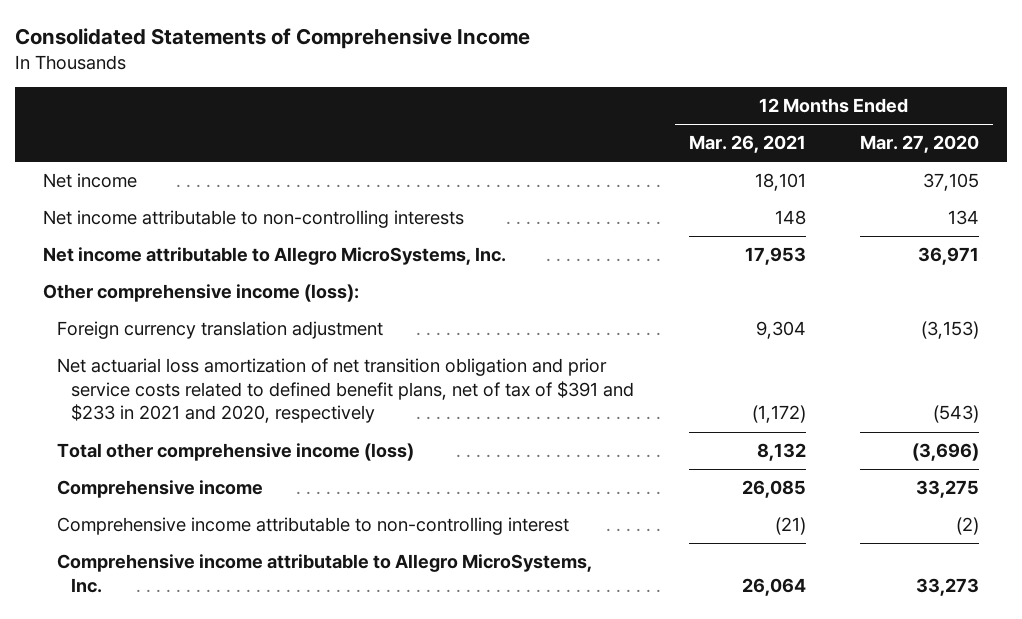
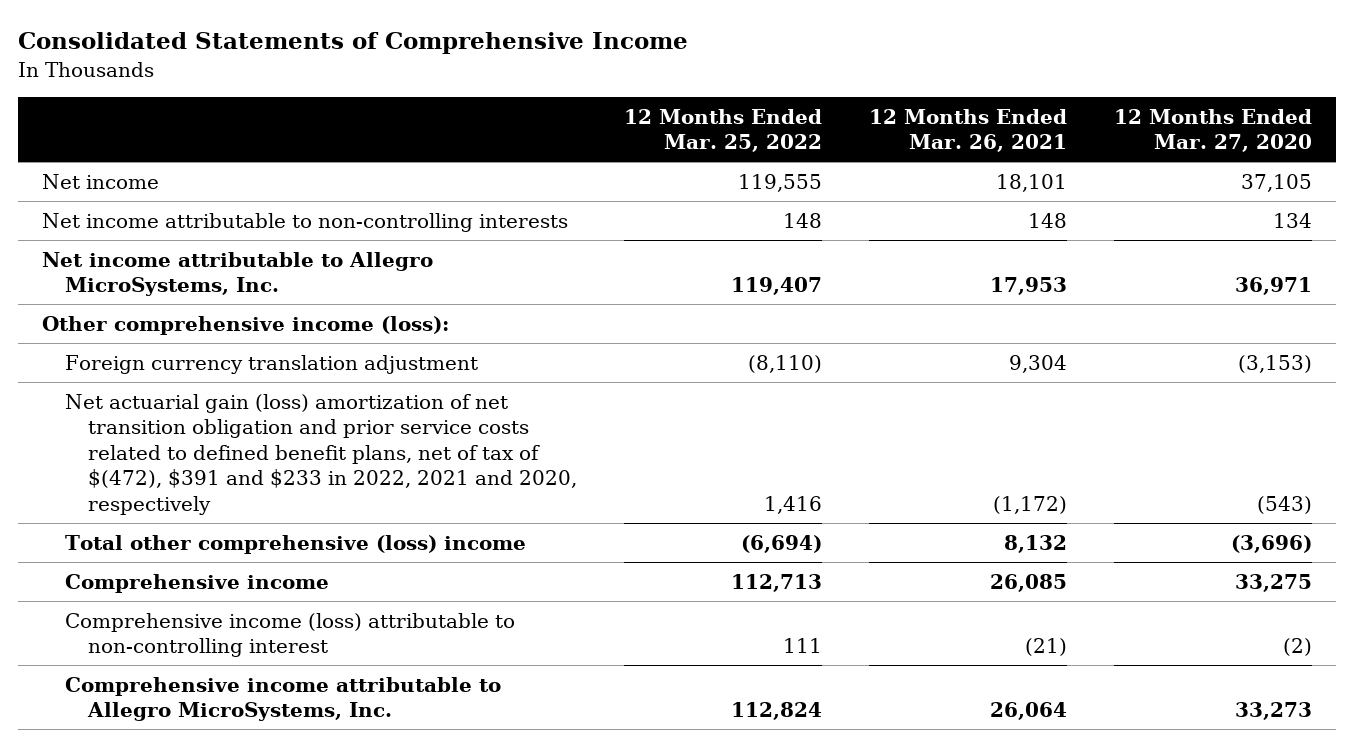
none -> [624,108,823,153] 12 Months Ended Mar. 25, 2022
[56,358,634,424] Net actuarial loss amortization of net transition obligation and prior service costs related to defined benefit plans, net of tax of $391 and $233 in 2021 and 2020, respectively -> [65,393,578,516] Net actuarial gain (loss) amortization of net transition obligation and prior service costs related to defined benefit plans, net of tax of $(472), $391 and $233 in 2022, 2021 and 2020, respectively
[56,443,414,462] Total other comprehensive income (loss) -> [65,534,527,554] Total other comprehensive (loss) income
[56,517,569,536] Comprehensive income attributable to non-controlling interest -> [65,612,516,658] Comprehensive income (loss) attributable to non-controlling interest

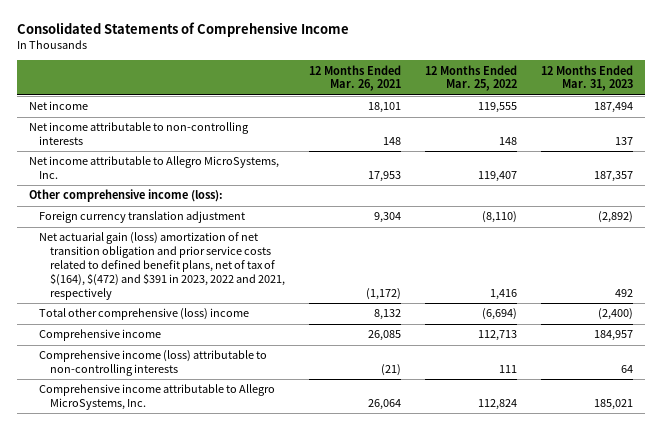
[1114,108,1313,153] 12 Months Ended Mar. 27, 2020 -> none
none -> [540,64,633,92] 12 Months Ended Mar. 31, 2023
[65,393,578,516] Net actuarial gain (loss) amortization of net transition obligation and prior service costs related to defined benefit plans, net of tax of $(472), $391 and $233 in 2022, 2021 and 2020, respectively -> [39,232,285,301] Net actuarial gain (loss) amortization of net transition obligation and prior service costs related to defined benefit plans, net of tax of $(164), $(472) and $391 in 2023, 2022 and 2021, respectively
[65,612,516,658] Comprehensive income (loss) attributable to non-controlling interest -> [39,350,268,377] Comprehensive income (loss) attributable to non-controlling interests

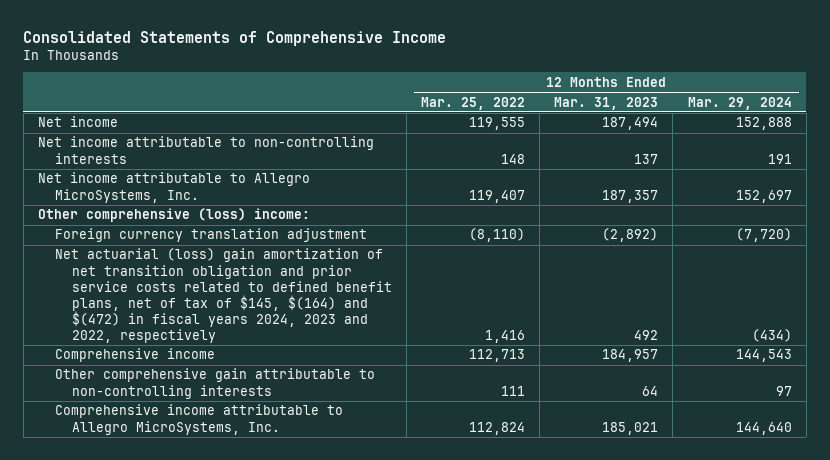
[308,64,401,92] 12 Months Ended Mar. 26, 2021 -> none
none -> [687,96,792,110] Mar. 29, 2024
[28,189,223,203] Other comprehensive income (loss): -> [37,208,310,223] Other comprehensive (loss) income:
[39,308,250,321] Total other comprehensive (loss) income -> none
[39,232,285,301] Net actuarial gain (loss) amortization of net transition obligation and prior service costs related to defined benefit plans, net of tax of $(164), $(472) and $391 in 2023, 2022 and 2021, respectively -> [54,248,392,344] Net actuarial (loss) gain amortization of net transition obligation and prior service costs related to defined benefit plans, net of tax of $145, $(164) and $(472) in fiscal years 2024, 2023 and 2022, respectively
[39,350,268,377] Comprehensive income (loss) attributable to non-controlling interests -> [54,368,375,399] Other comprehensive gain attributable to non-controlling interests

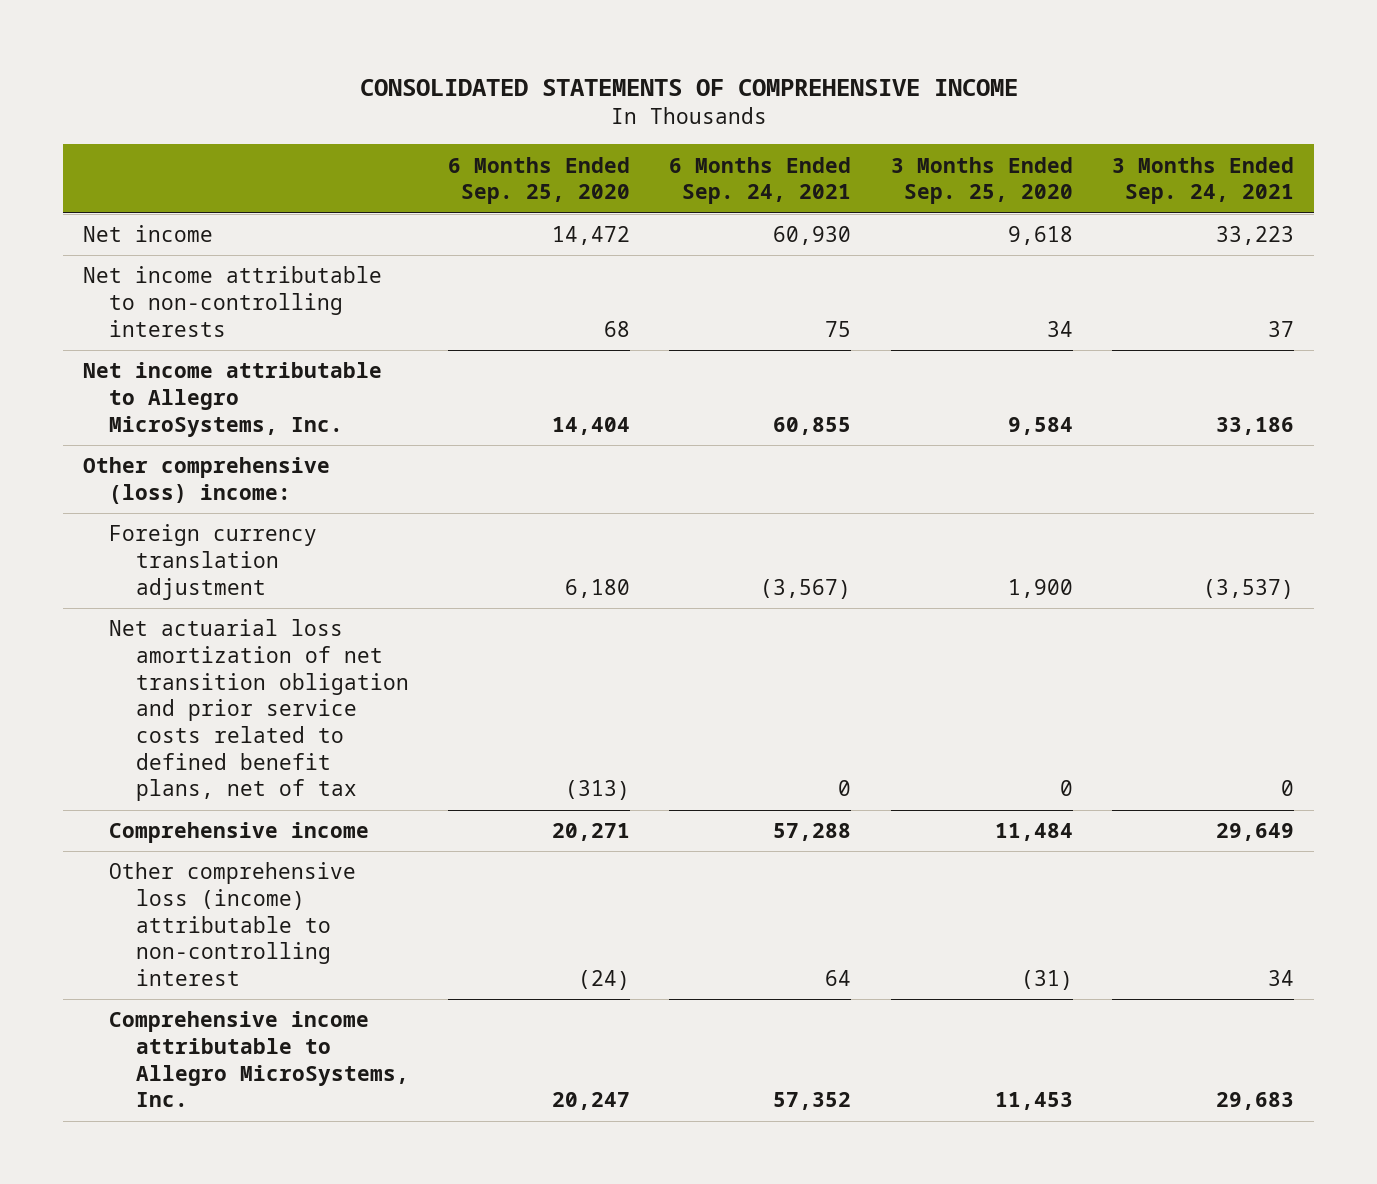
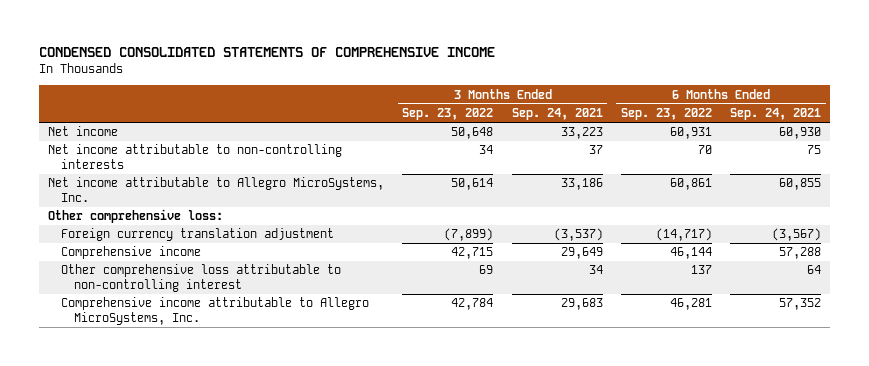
[359,78,1018,96] CONSOLIDATED STATEMENTS OF COMPREHENSIVE INCOME -> [39,47,496,58] CONDENSED CONSOLIDATED STATEMENTS OF COMPREHENSIVE INCOME
[447,156,630,205] 6 Months Ended Sep. 25, 2020 -> none
[890,156,1073,205] 3 Months Ended Sep. 25, 2020 -> none
none -> [402,108,494,121] Sep. 23, 2022
none -> [620,108,712,121] Sep. 23, 2022
[83,457,331,504] Other comprehensive (loss) income: -> [48,209,224,224] Other comprehensive loss:
[109,619,409,802] Net actuarial loss amortization of net transition obligation and prior service costs related to defined benefit plans, net of tax -> none
[109,862,357,987] Other comprehensive loss (income) attributable to non-controlling interest -> [60,264,341,293] Other comprehensive loss attributable to non-controlling interest

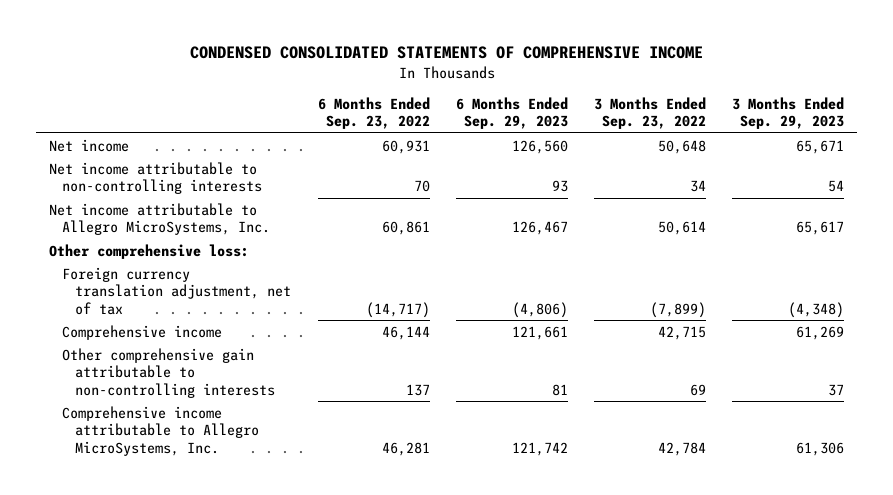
[511,108,603,121] Sep. 24, 2021 -> none
[730,108,822,121] Sep. 24, 2021 -> none
none -> [455,96,568,130] 6 Months Ended Sep. 29, 2023
none -> [732,96,845,130] 3 Months Ended Sep. 29, 2023
[60,228,334,242] Foreign currency translation adjustment -> [62,266,292,315] Foreign currency translation adjustment, net of tax
[60,264,341,293] Other comprehensive loss attributable to non-controlling interest -> [62,347,276,398] Other comprehensive gain attributable to non-controlling interests

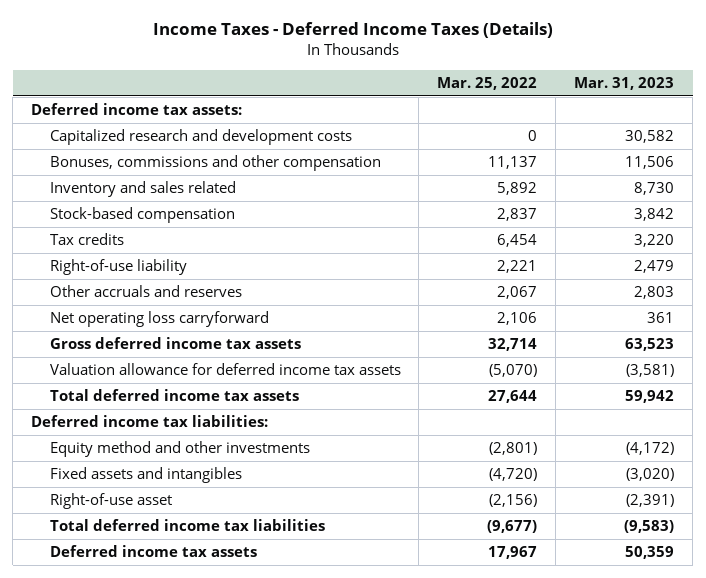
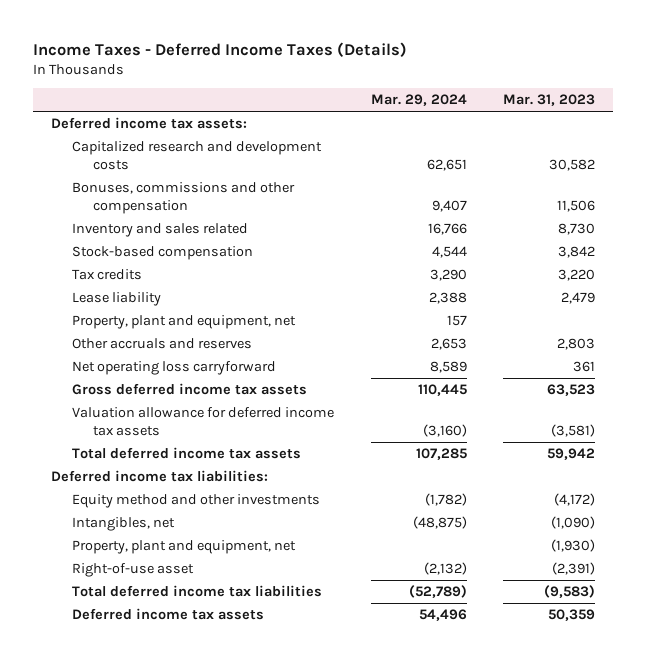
[437,76,538,90] Mar. 25, 2022 -> none
none -> [370,94,467,107] Mar. 29, 2024
[49,259,187,276] Right-of-use liability -> [72,291,162,306] Lease liability
none -> [72,314,297,329] Property, plant and equipment, net
[49,467,242,484] Fixed assets and intangibles -> none
none -> [72,516,176,531] Intangibles, net
none -> [72,539,297,554] Property, plant and equipment, net

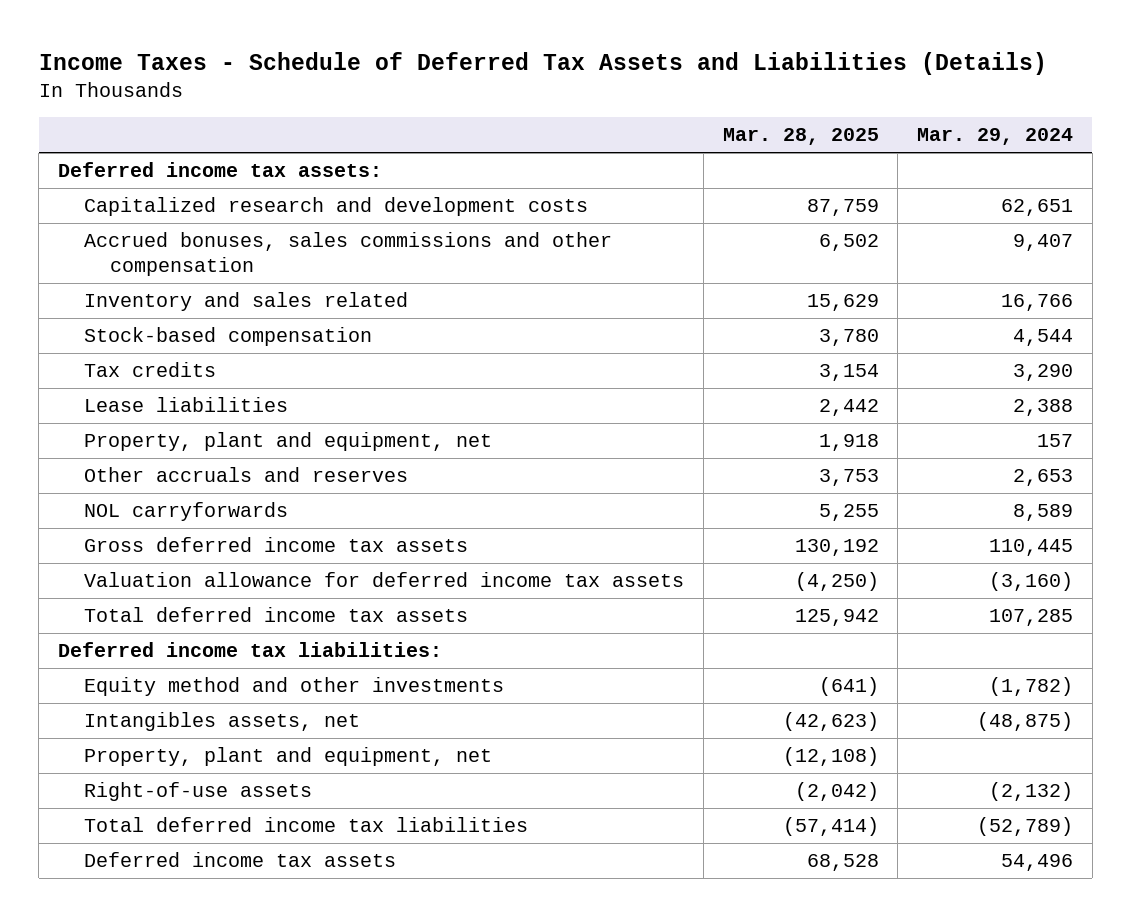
[32,41,407,57] Income Taxes - Deferred Income Taxes (Details) -> [38,51,1047,75] Income Taxes - Schedule of Deferred Tax Assets and Liabilities (Details)
[503,94,596,107] Mar. 31, 2023 -> none
none -> [722,128,879,146] Mar. 28, 2025
[72,181,296,215] Bonuses, commissions and other compensation -> [84,232,613,277] Accrued bonuses, sales commissions and other compensation
[72,291,162,306] Lease liability -> [84,397,289,413] Lease liabilities
[72,360,277,375] Net operating loss carryforward -> [84,502,289,522] NOL carryforwards
[72,516,176,531] Intangibles, net -> [84,712,361,732] Intangibles assets, net
[72,562,195,577] Right-of-use asset -> [84,782,313,802] Right-of-use assets

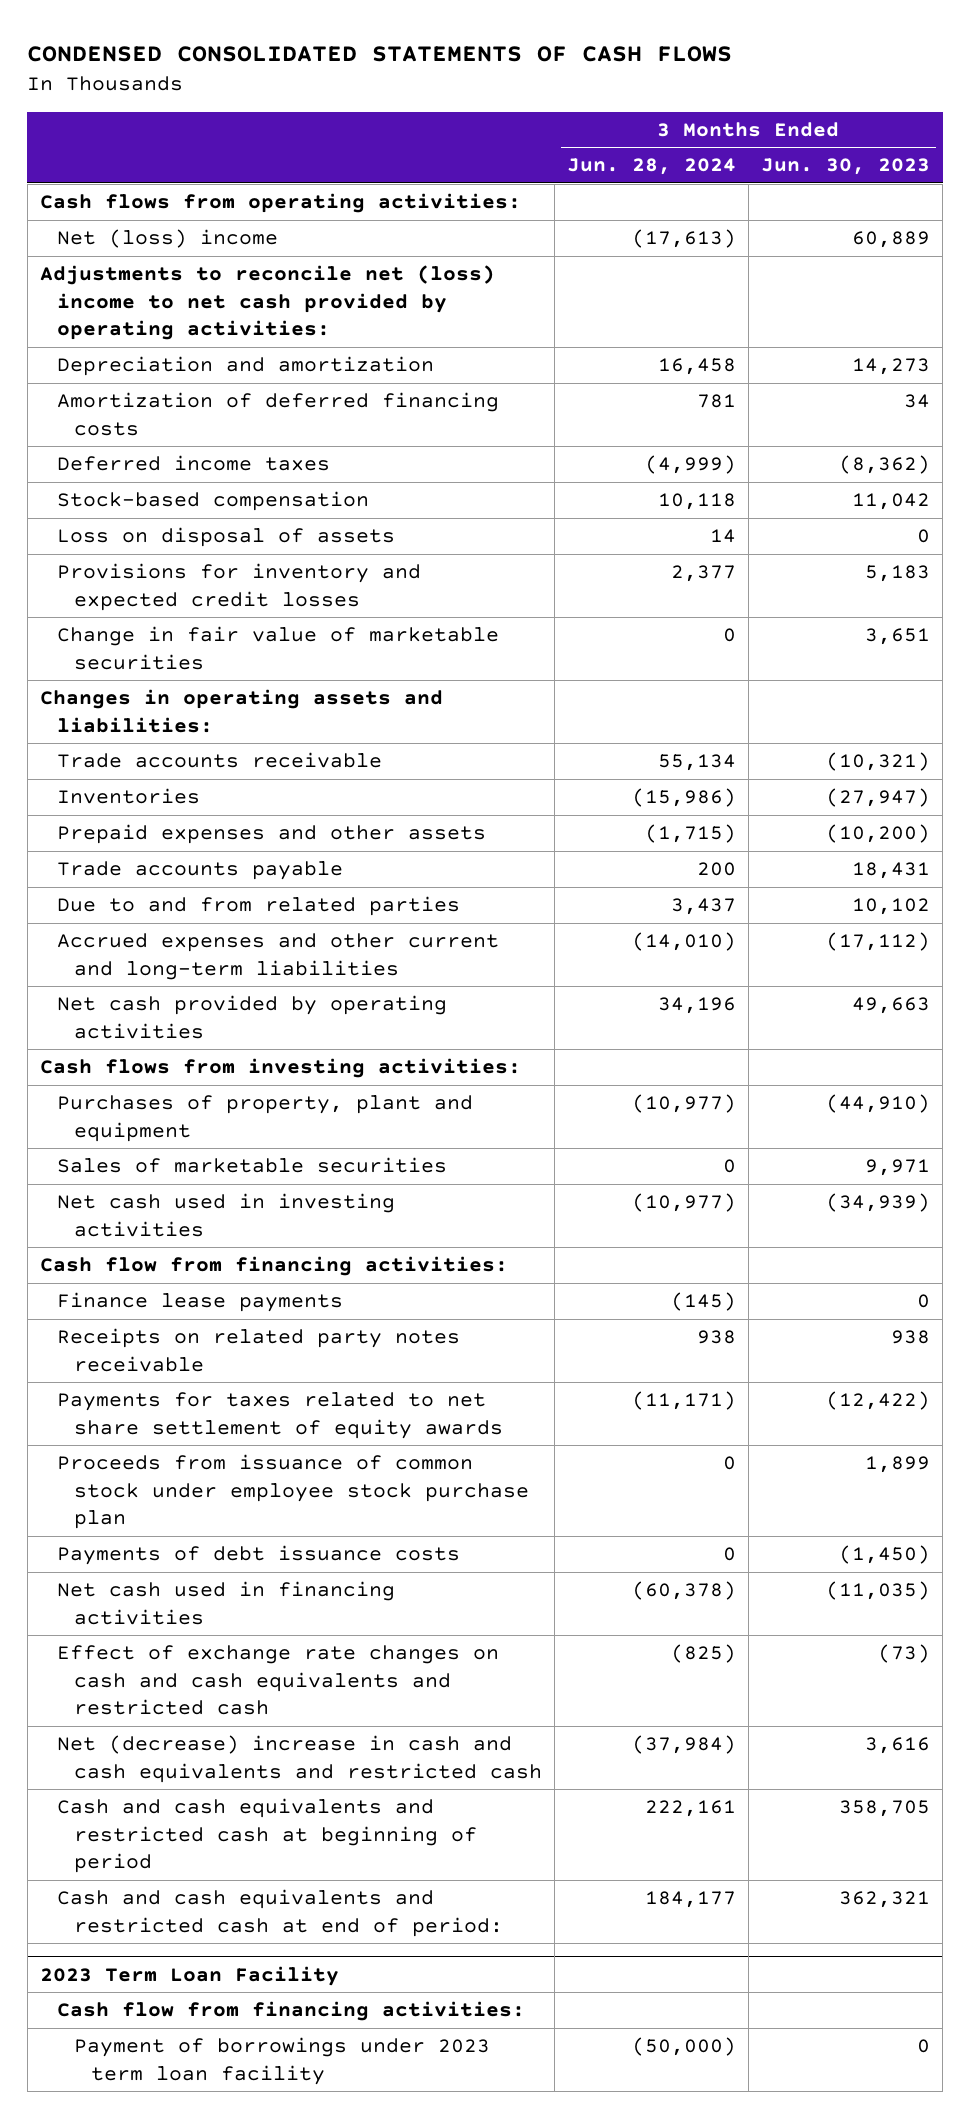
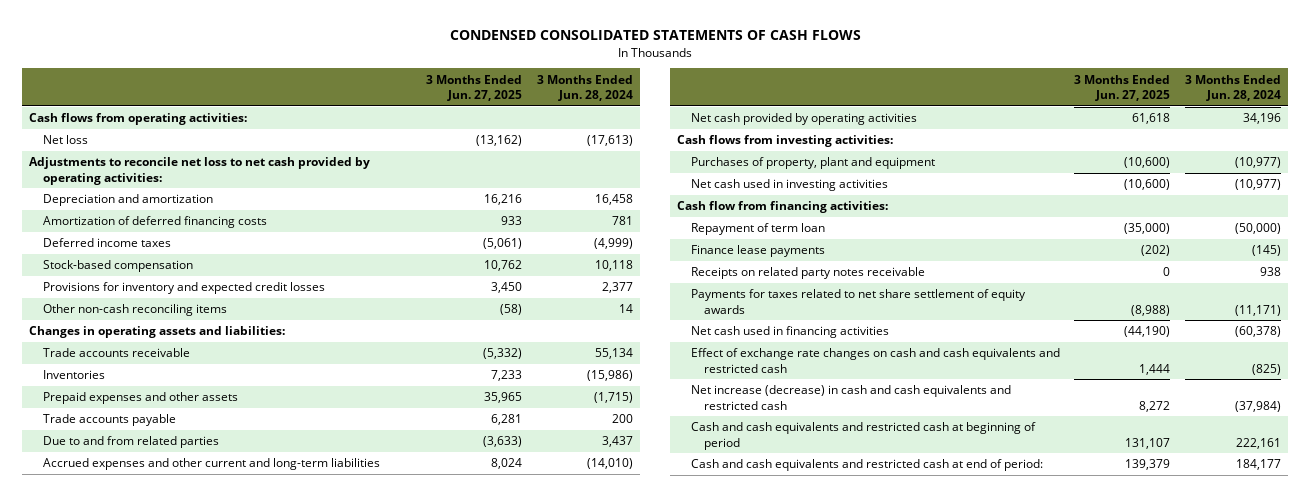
[760,158,930,176] Jun. 30, 2023 -> none
none -> [426,74,523,102] 3 Months Ended Jun. 27, 2025
[56,229,278,249] Net (loss) income -> [42,135,88,145] Net loss
[39,265,495,341] Adjustments to reconcile net (loss) income to net cash provided by operating activities: -> [29,157,371,185] Adjustments to reconcile net loss to net cash provided by operating activities:
[56,527,395,548] Loss on disposal of assets -> none
[56,626,499,670] Change in fair value of marketable securities -> none
none -> [42,304,227,317] Other non-cash reconciling items
[56,1157,447,1174] Sales of marketable securities -> none
none -> [690,223,825,236] Repayment of term loan
[56,1454,529,1530] Proceeds from issuance of common stock under employee stock purchase plan -> none
[56,1545,460,1566] Payments of debt issuance costs -> none
[56,1735,542,1783] Net (decrease) increase in cash and cash equivalents and restricted cash -> [690,385,1011,410] Net increase (decrease) in cash and cash equivalents and restricted cash
[39,1965,339,1986] 2023 Term Loan Facility -> none
[56,2001,525,2022] Cash flow from financing activities: -> none
[73,2037,490,2085] Payment of borrowings under 2023 term loan facility -> none

